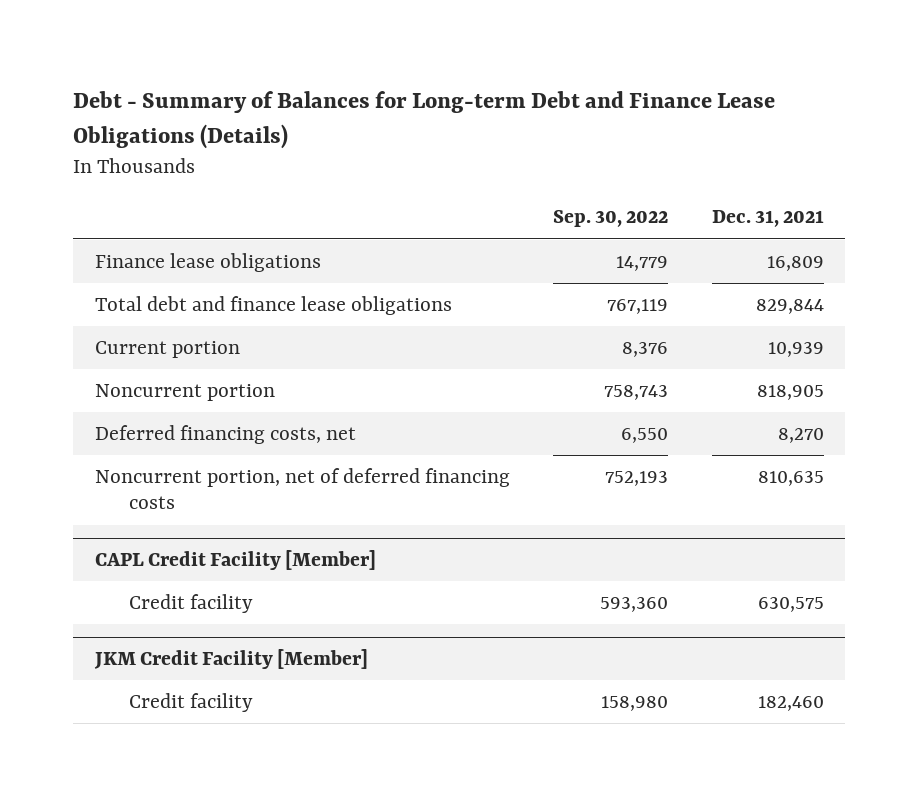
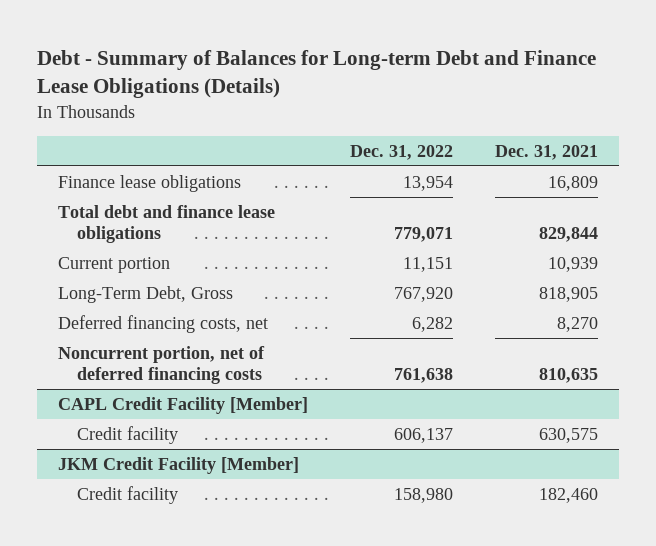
[553,210,669,228] Sep. 30, 2022 -> none
none -> [349,144,453,160] Dec. 31, 2022
[94,384,275,402] Noncurrent portion -> [58,286,234,304] Long-Term Debt, Gross

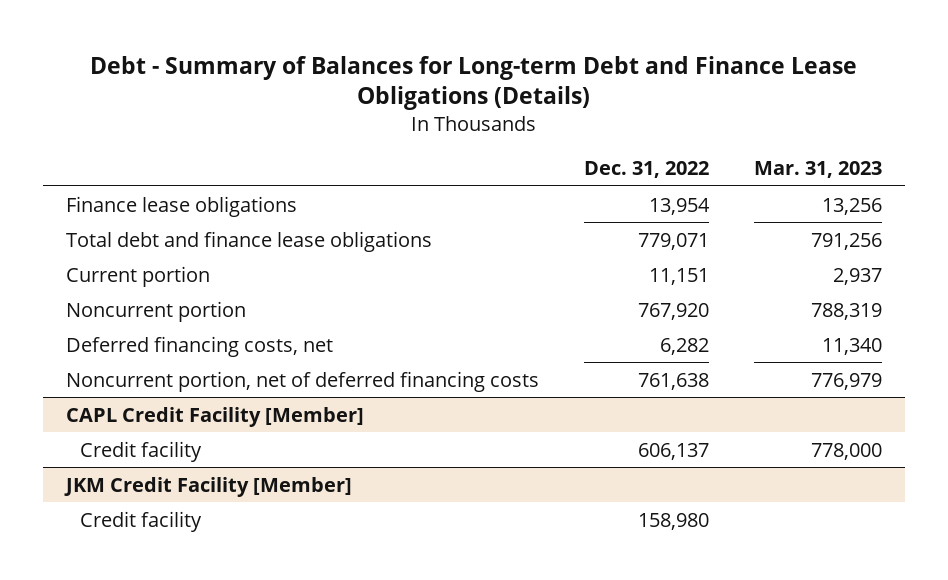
[494,144,598,160] Dec. 31, 2021 -> none
none -> [754,161,883,179] Mar. 31, 2023
[58,286,234,304] Long-Term Debt, Gross -> [65,300,246,322] Noncurrent portion

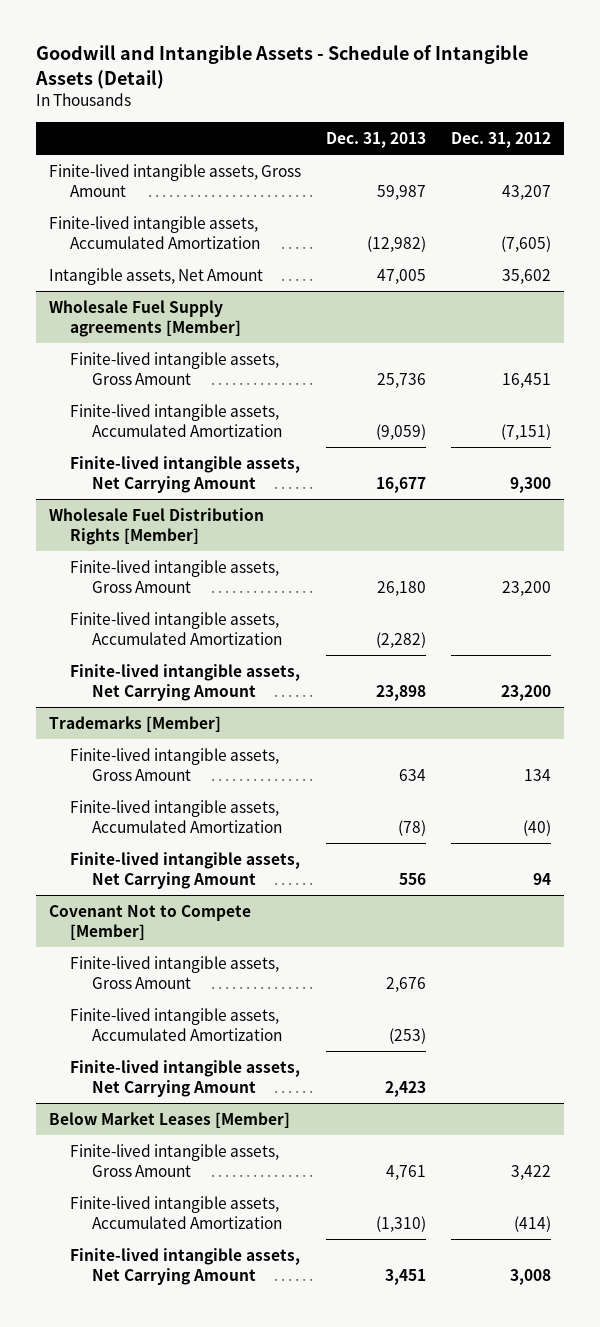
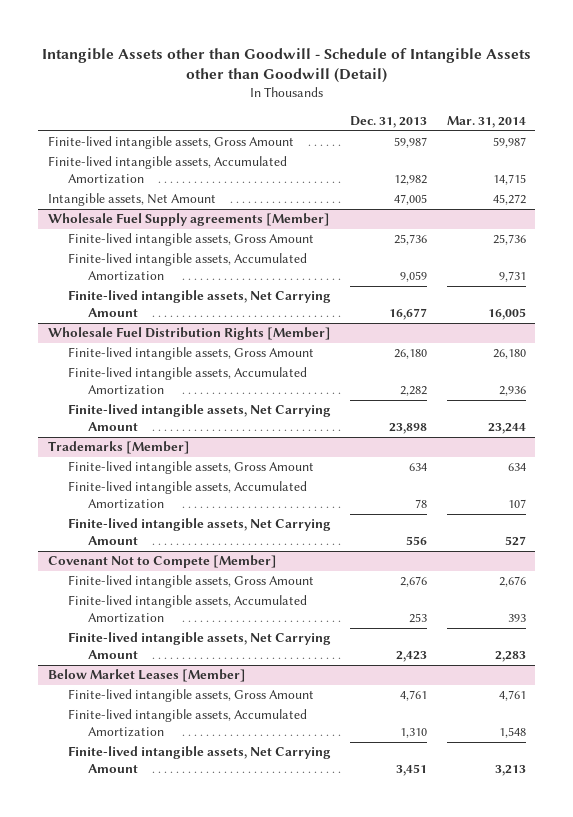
[35,45,529,89] Goodwill and Intangible Assets - Schedule of Intangible Assets (Detail) -> [41,47,531,84] Intangible Assets other than Goodwill - Schedule of Intangible Assets other than Goodwill (Detail)
[451,131,552,148] Dec. 31, 2012 -> none
none -> [446,115,526,128] Mar. 31, 2014
[366,235,426,252] (12,982) -> [394,174,428,185] 12,982
[375,423,426,440] (9,059) -> [400,270,428,282] 9,059
[375,631,426,648] (2,282) -> [400,385,428,396] 2,282
[397,819,426,836] (78) -> [415,498,428,508] 78
[388,1027,426,1044] (253) -> [409,612,428,623] 253
[375,1215,426,1232] (1,310) -> [400,727,428,738] 1,310

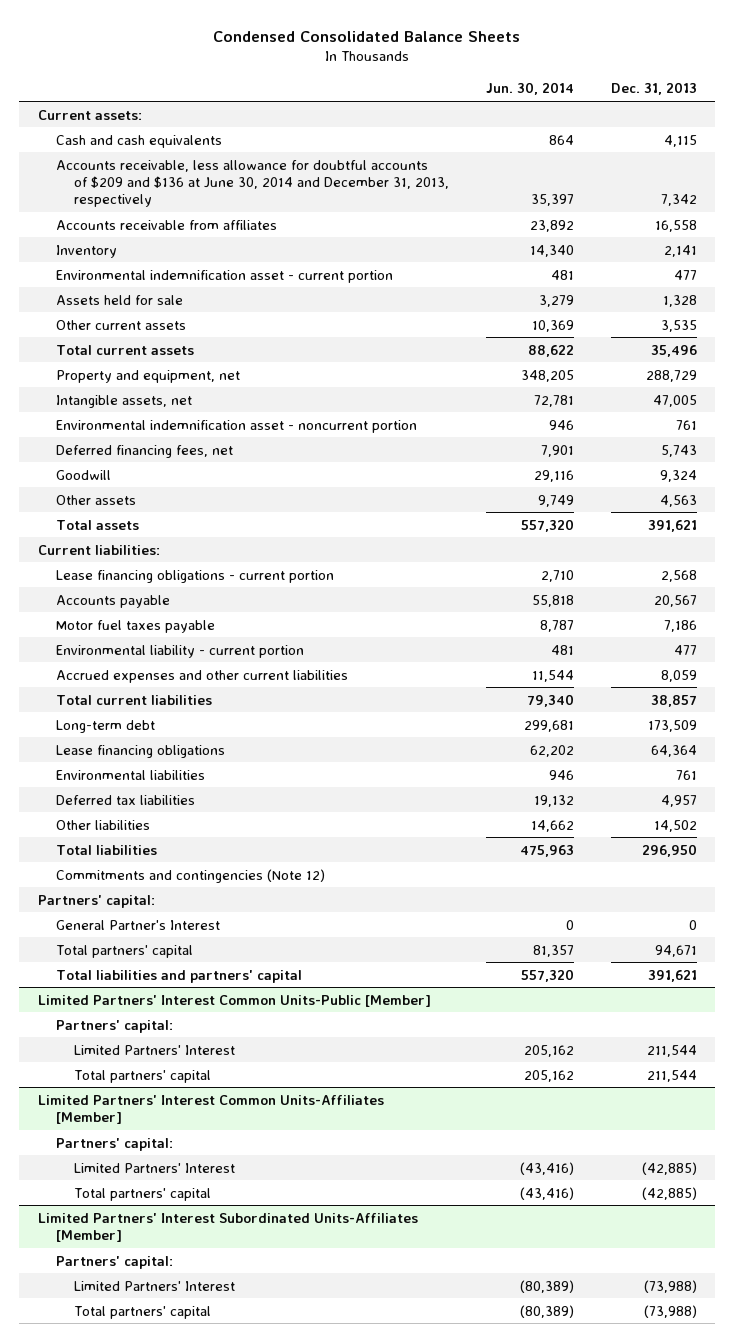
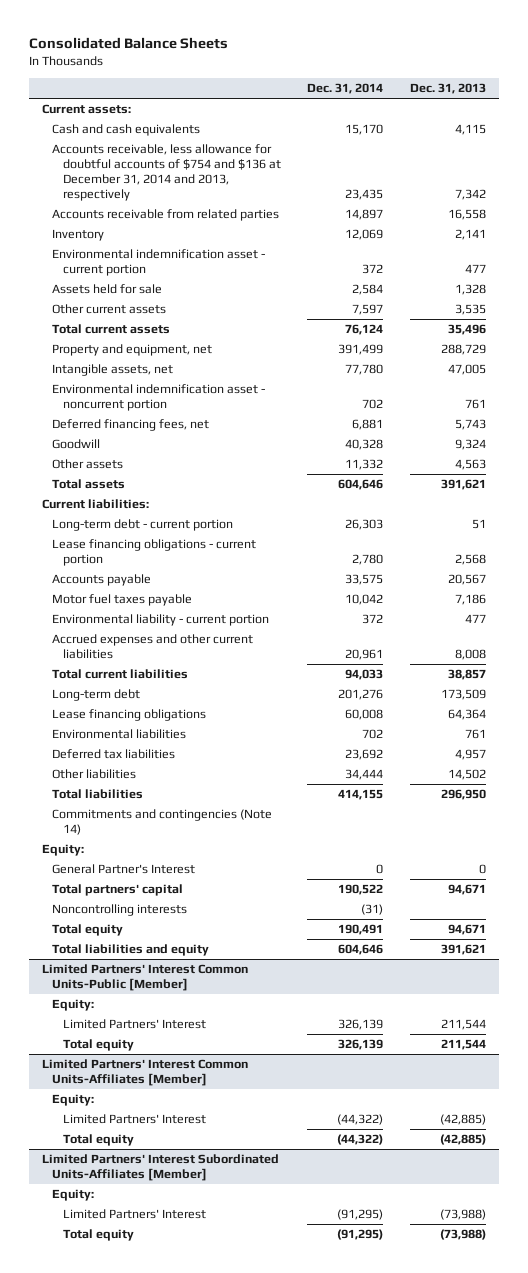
[213,30,521,42] Condensed Consolidated Balance Sheets -> [28,37,228,50] Consolidated Balance Sheets
[486,82,575,96] Jun. 30, 2014 -> none
none -> [307,83,384,95] Dec. 31, 2014
[56,159,450,208] Accounts receivable, less allowance for doubtful accounts of $209 and $136 at June 30, 2014 and December 31, 2013, respectively -> [52,144,281,202] Accounts receivable, less allowance for doubtful accounts of $754 and $136 at December 31, 2014 and 2013, respectively
[56,219,278,230] Accounts receivable from affiliates -> [52,209,280,222] Accounts receivable from related parties
none -> [52,519,234,532] Long-term debt - current portion
[661,669,698,682] 8,059 -> [455,649,487,661] 8,008
[37,894,155,908] Partners' capital: -> none
[56,868,326,883] Commitments and contingencies (Note 12) -> [52,809,273,836] Commitments and contingencies (Note 14)
none -> [41,844,84,857] Equity:
none -> [52,904,188,917] Noncontrolling interests
none -> [52,924,124,937] Total equity
[56,969,303,983] Total liabilities and partners' capital -> [52,944,210,957] Total liabilities and equity
[56,1019,174,1033] Partners' capital: -> none
none -> [52,999,95,1012] Equity:
[74,1069,212,1083] Total partners' capital -> [62,1039,134,1052] Total equity
[56,1137,174,1151] Partners' capital: -> none
none -> [52,1094,95,1107] Equity:
[74,1187,212,1201] Total partners' capital -> [62,1134,134,1147] Total equity
[56,1255,174,1269] Partners' capital: -> none
none -> [52,1189,95,1202] Equity:
[74,1305,212,1319] Total partners' capital -> [62,1229,134,1242] Total equity

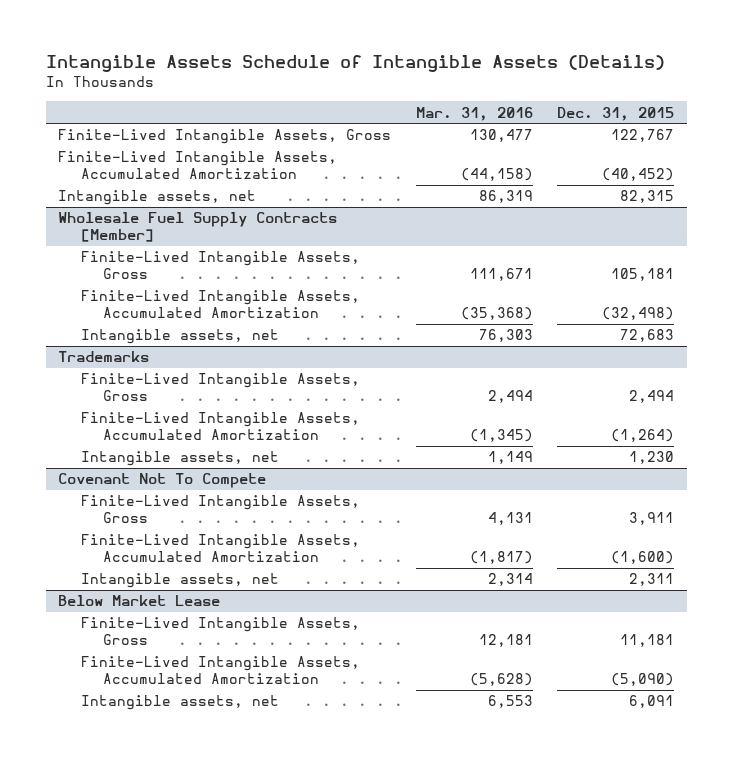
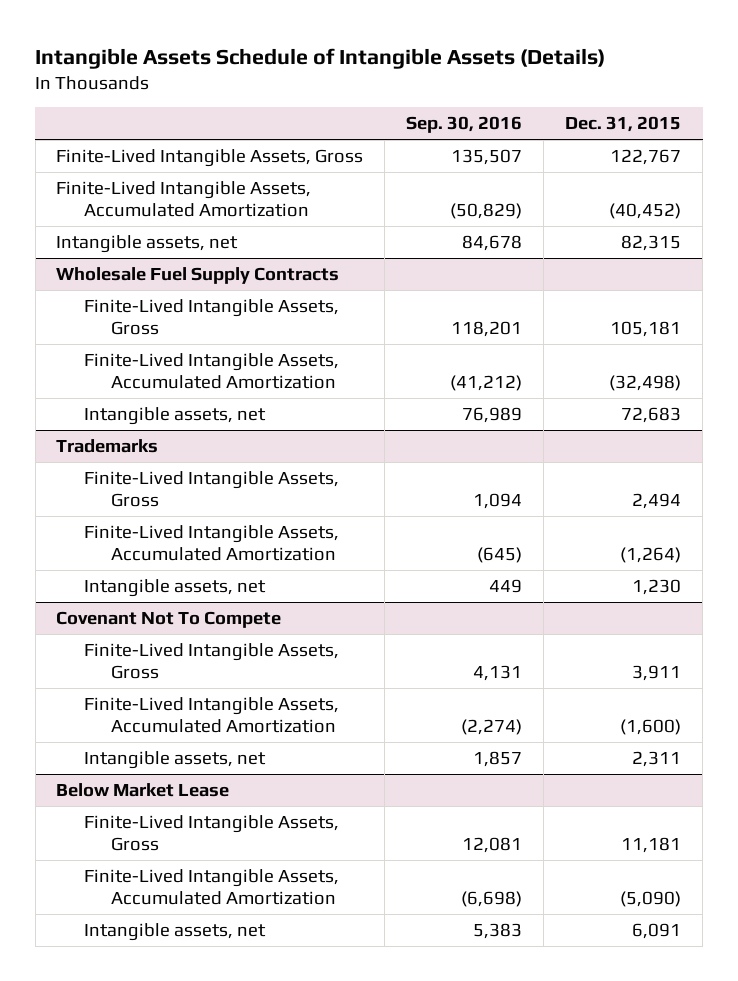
[415,106,533,121] Mar. 31, 2016 -> none
none -> [406,116,523,134] Sep. 30, 2016
[58,212,338,243] Wholesale Fuel Supply Contracts [Member] -> [56,266,340,284] Wholesale Fuel Supply Contracts

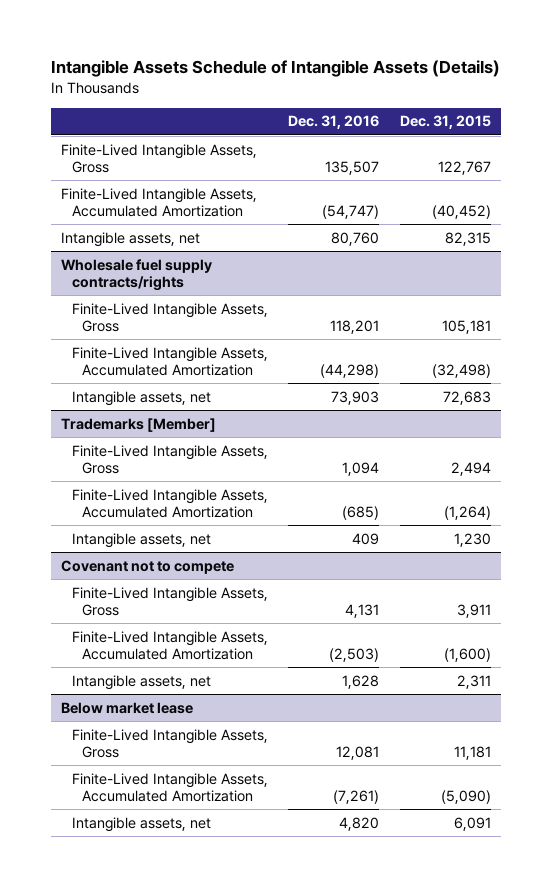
[406,116,523,134] Sep. 30, 2016 -> none
none -> [288,115,380,130] Dec. 31, 2016
[56,266,340,284] Wholesale Fuel Supply Contracts -> [61,258,213,292] Wholesale fuel supply contracts/rights
[56,438,159,453] Trademarks -> [61,417,217,432] Trademarks [Member]
[56,610,282,628] Covenant Not To Compete -> [61,559,235,574] Covenant not to compete
[56,782,230,797] Below Market Lease -> [61,701,194,714] Below market lease

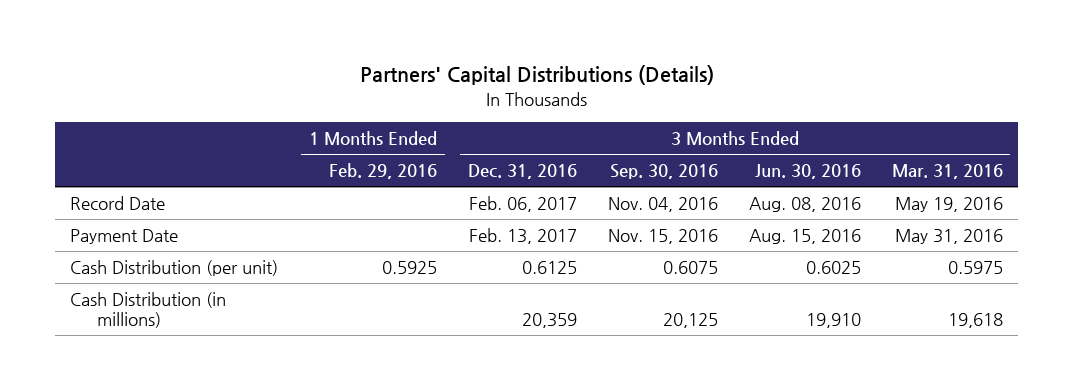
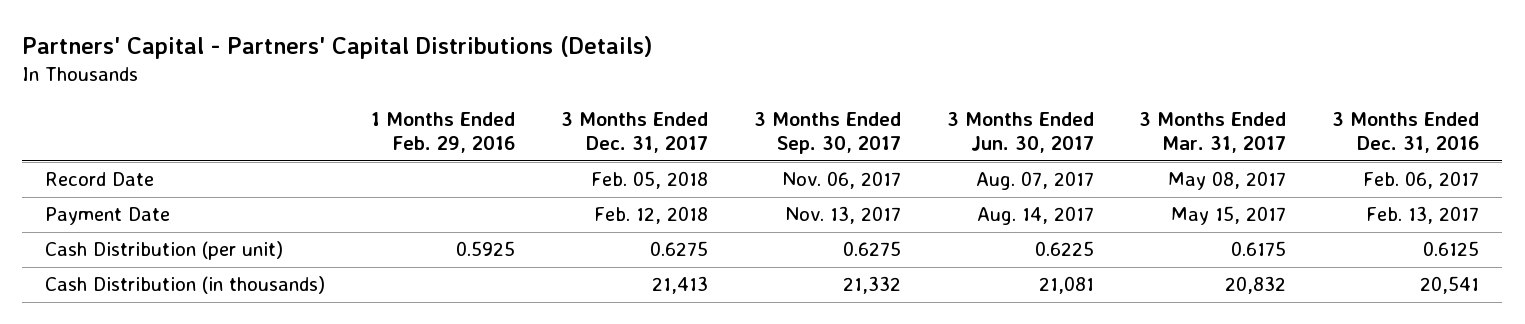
[359,65,714,86] Partners' Capital Distributions (Details) -> [22,35,653,59] Partners' Capital - Partners' Capital Distributions (Details)
[609,164,718,180] Sep. 30, 2016 -> none
[754,164,861,180] Jun. 30, 2016 -> none
[891,164,1003,180] Mar. 31, 2016 -> none
none -> [560,111,708,154] 3 Months Ended Dec. 31, 2017
none -> [753,111,901,155] 3 Months Ended Sep. 30, 2017
none -> [946,111,1094,154] 3 Months Ended Jun. 30, 2017
none -> [1139,111,1287,154] 3 Months Ended Mar. 31, 2017
[70,292,227,329] Cash Distribution (in millions) -> [45,276,326,295] Cash Distribution (in thousands)
[522,313,578,329] 20,359 -> [1420,276,1480,295] 20,541

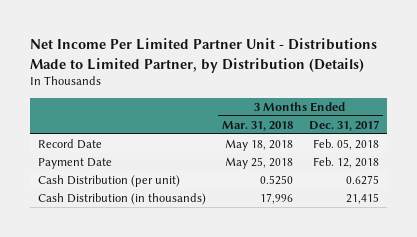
[22,35,653,59] Partners' Capital - Partners' Capital Distributions (Details) -> [30,38,378,73] Net Income Per Limited Partner Unit - Distributions Made to Limited Partner, by Distribution (Details)
[371,111,516,154] 1 Months Ended Feb. 29, 2016 -> none
[753,111,901,155] 3 Months Ended Sep. 30, 2017 -> none
[946,111,1094,154] 3 Months Ended Jun. 30, 2017 -> none
[1139,111,1287,154] 3 Months Ended Mar. 31, 2017 -> none
[1332,111,1480,154] 3 Months Ended Dec. 31, 2016 -> none
none -> [221,120,293,131] Mar. 31, 2018
[651,276,708,295] 21,413 -> [345,193,379,205] 21,415

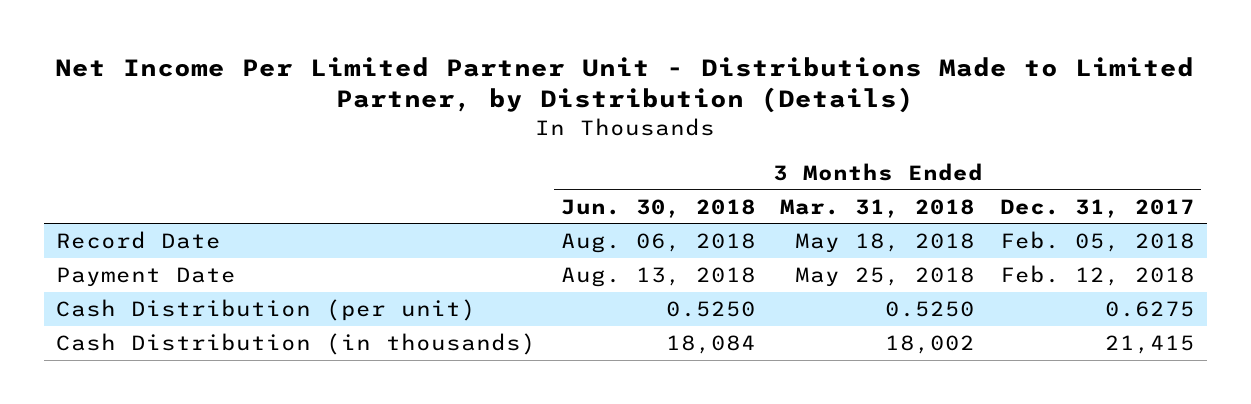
none -> [560,198,756,218] Jun. 30, 2018
[259,193,293,205] 17,996 -> [885,335,976,355] 18,002

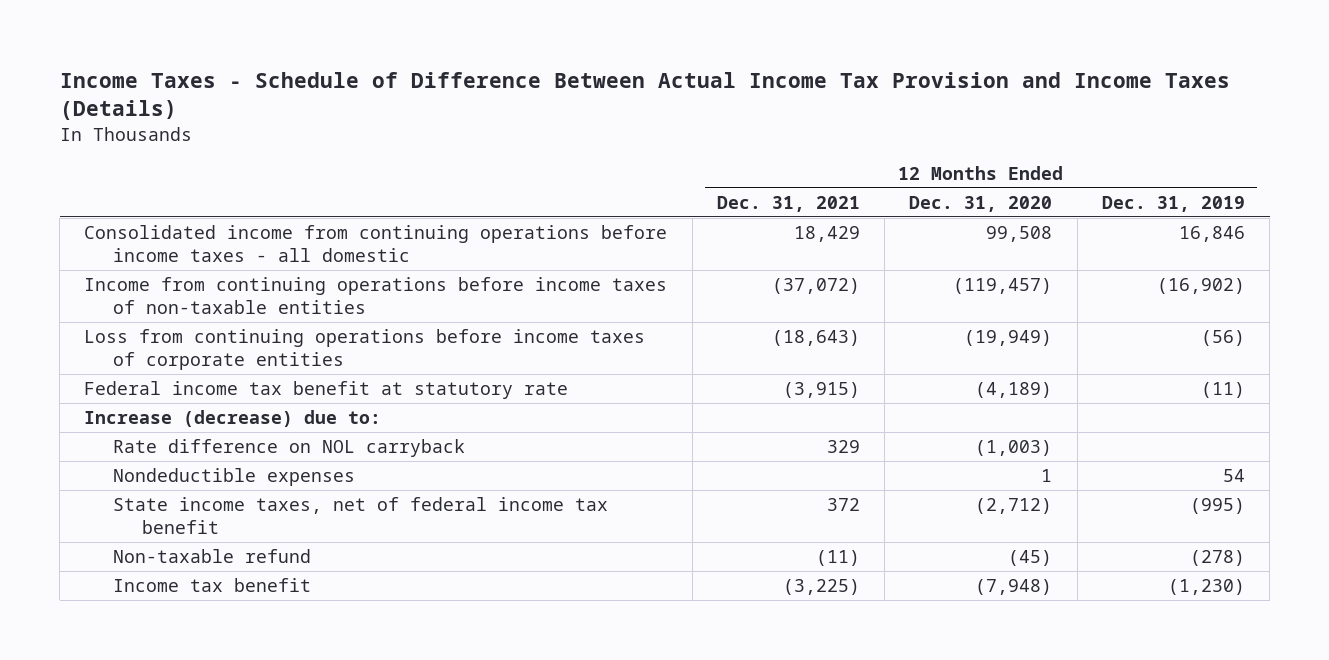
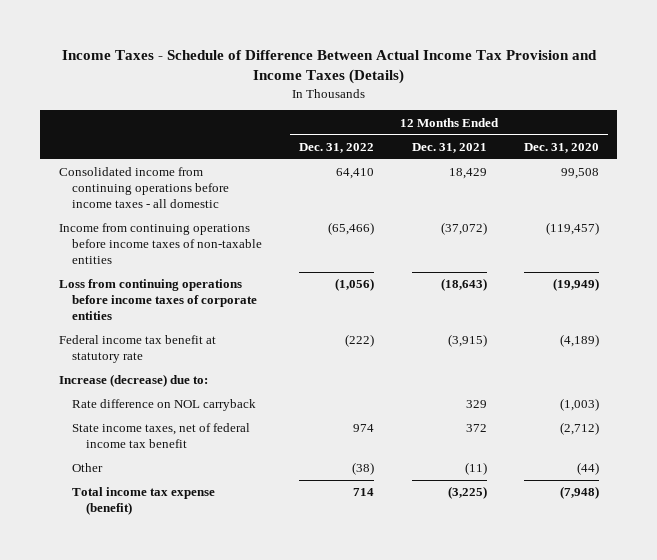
[1101,195,1245,212] Dec. 31, 2019 -> none
none -> [299,143,375,154] Dec. 31, 2022
[113,468,356,487] Nondeductible expenses -> none
[113,549,312,564] Non-taxable refund -> none
none -> [72,463,104,473] Other
[113,578,312,593] Income tax benefit -> [72,487,216,516] Total income tax expense (benefit)

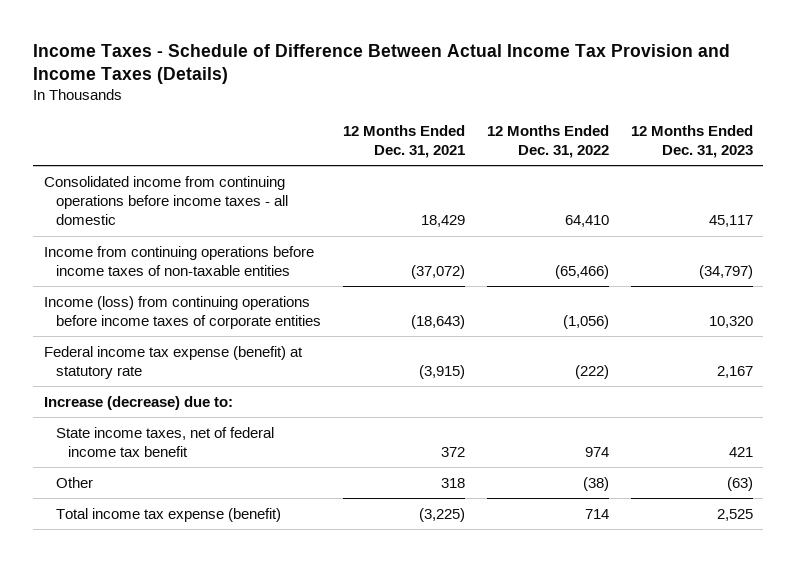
[523,143,599,154] Dec. 31, 2020 -> none
none -> [630,124,753,159] 12 Months Ended Dec. 31, 2023
[58,279,258,321] Loss from continuing operations before income taxes of corporate entities -> [44,295,322,329] Income (loss) from continuing operations before income taxes of corporate entities
[58,335,216,364] Federal income tax benefit at statutory rate -> [44,345,304,379] Federal income tax expense (benefit) at statutory rate
[72,399,257,412] Rate difference on NOL carryback -> none
[464,462,487,476] (11) -> [440,477,465,488] 318

